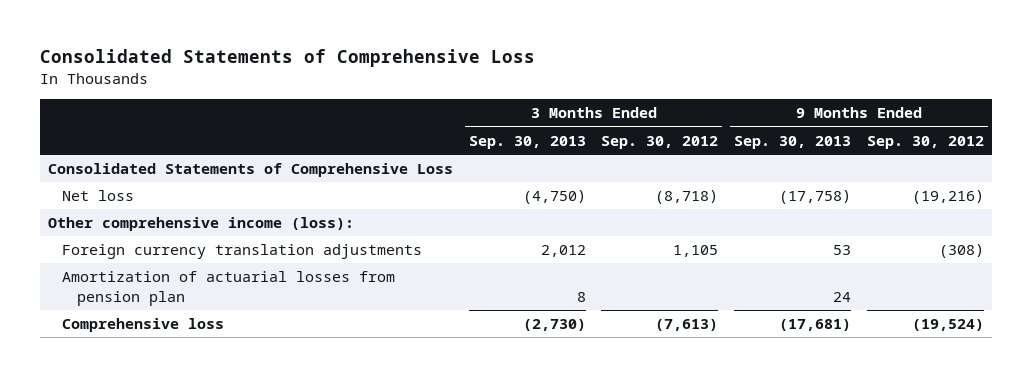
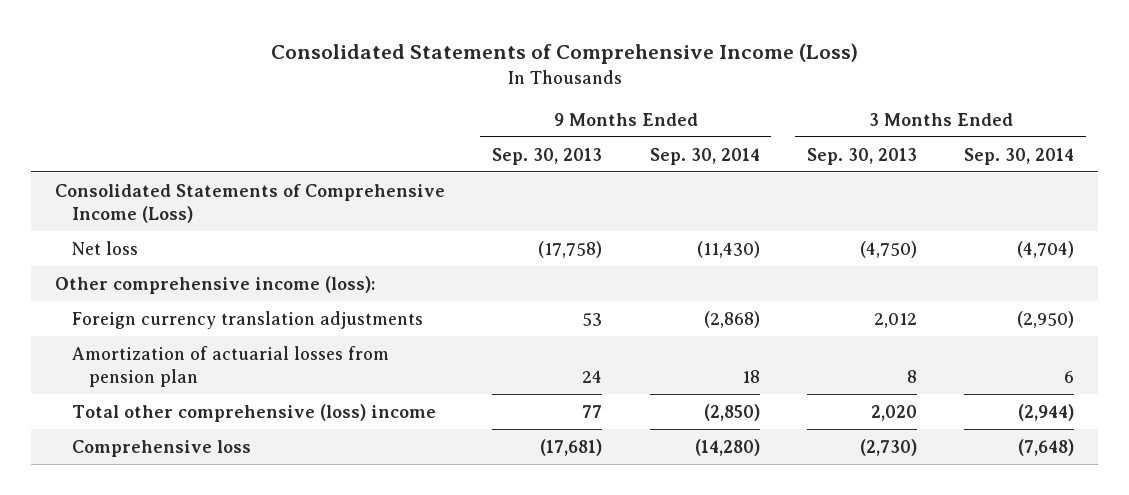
[39,49,535,68] Consolidated Statements of Comprehensive Loss -> [270,43,858,65] Consolidated Statements of Comprehensive Income (Loss)
[601,135,719,149] Sep. 30, 2012 -> none
[867,135,985,149] Sep. 30, 2012 -> none
none -> [649,147,760,165] Sep. 30, 2014
none -> [964,147,1075,165] Sep. 30, 2014
[47,163,453,178] Consolidated Statements of Comprehensive Loss -> [54,183,445,223] Consolidated Statements of Comprehensive Income (Loss)
none -> [71,403,436,422] Total other comprehensive (loss) income

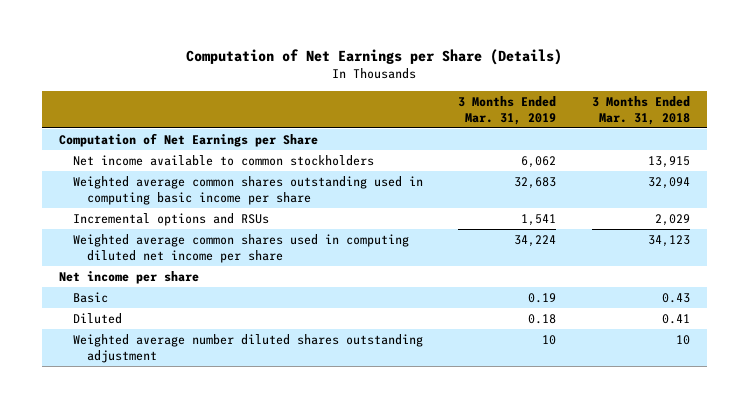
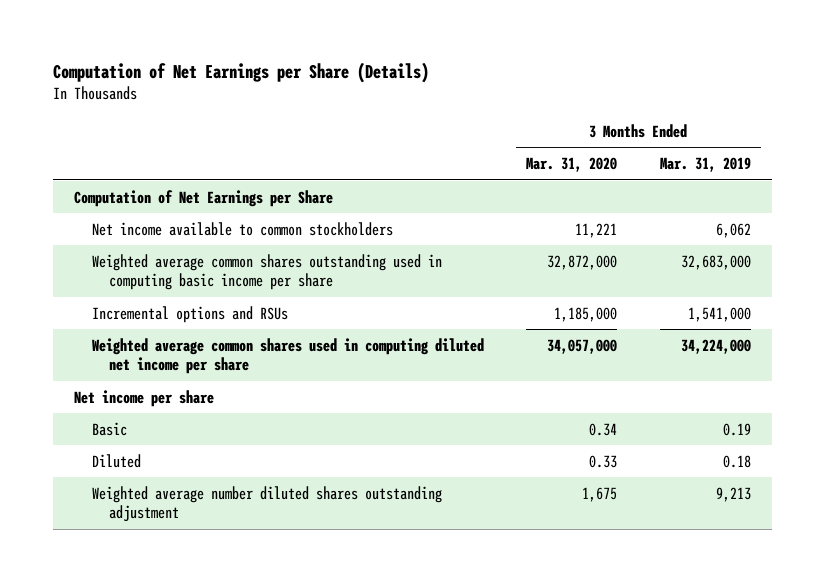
[591,95,690,125] 3 Months Ended Mar. 31, 2018 -> none
none -> [526,157,618,173] Mar. 31, 2020
[514,176,557,189] 32,683 -> [680,254,751,270] 32,683,000
[521,213,557,226] 1,541 -> [687,306,751,322] 1,541,000
[514,234,557,247] 34,224 -> [680,338,751,354] 34,224,000
[542,334,557,345] 10 -> [715,486,751,502] 9,213

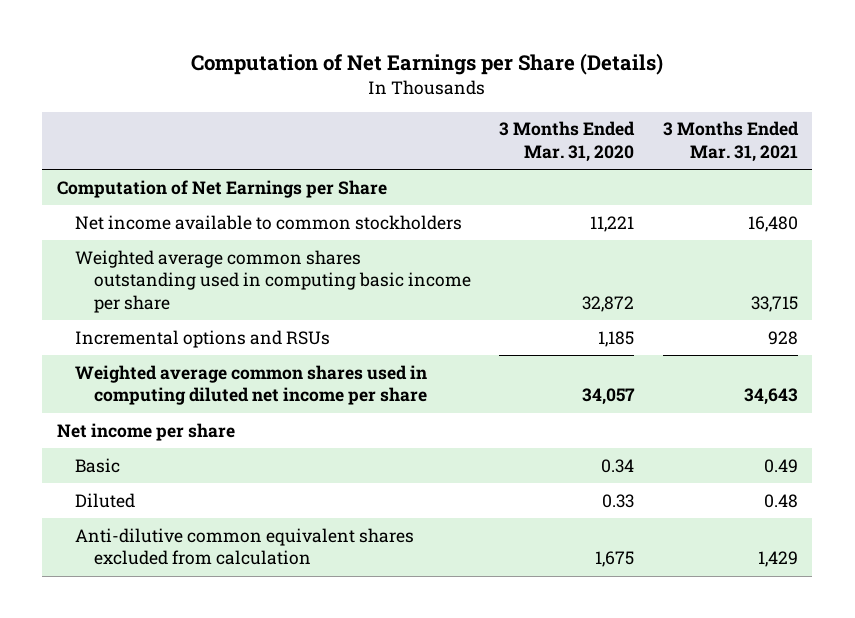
[659,157,751,173] Mar. 31, 2019 -> none
none -> [663,121,800,162] 3 Months Ended Mar. 31, 2021
[547,254,618,270] 32,872,000 -> [582,295,635,312] 32,872
[554,306,618,322] 1,185,000 -> [598,330,635,347] 1,185
[547,338,618,354] 34,057,000 -> [582,388,636,406] 34,057
[91,485,442,523] Weighted average number diluted shares outstanding adjustment -> [75,527,415,566] Anti-dilutive common equivalent shares excluded from calculation

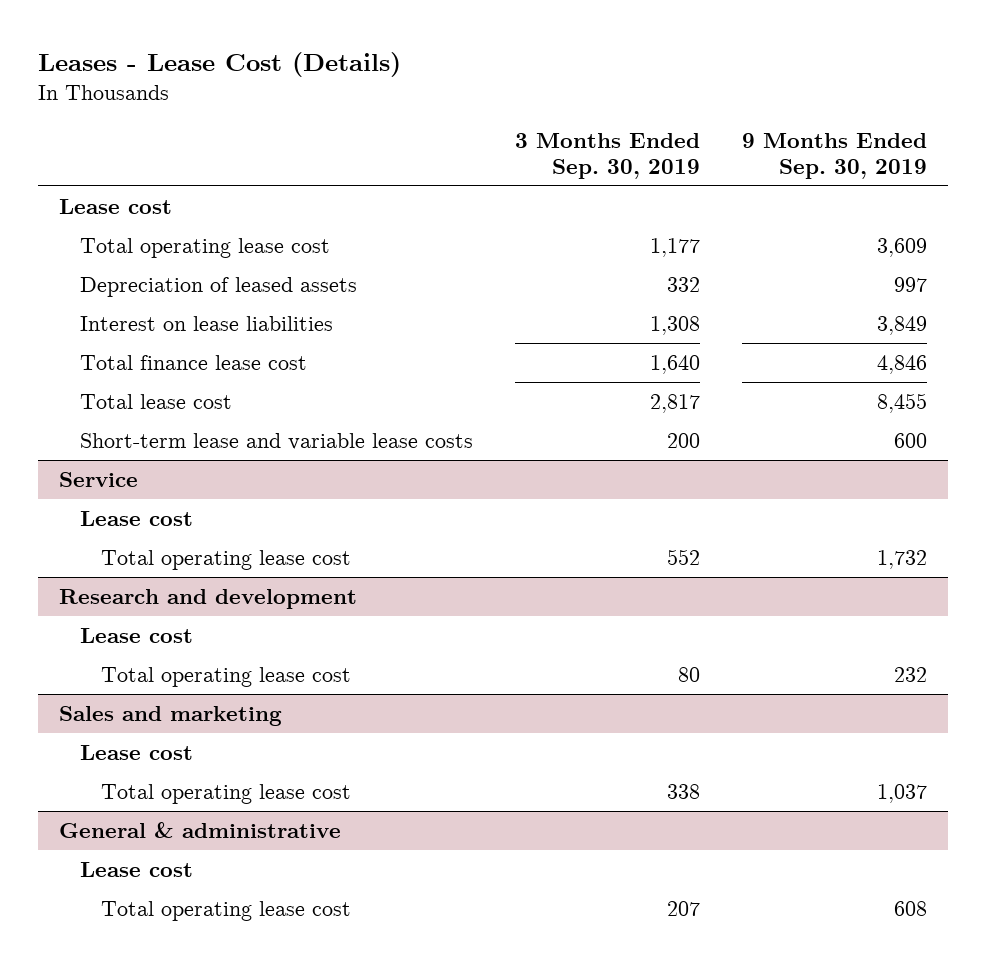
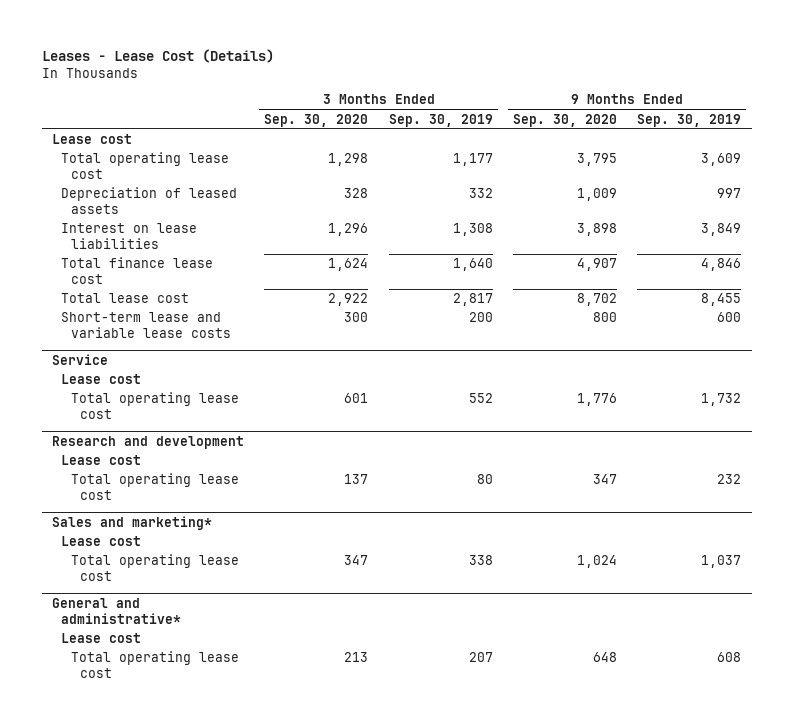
none -> [264,113,369,127] Sep. 30, 2020
none -> [513,113,618,127] Sep. 30, 2020
[59,705,283,726] Sales and marketing -> [52,516,213,531] Sales and marketing*
[59,821,342,838] General & administrative -> [52,598,182,624] General and administrative*

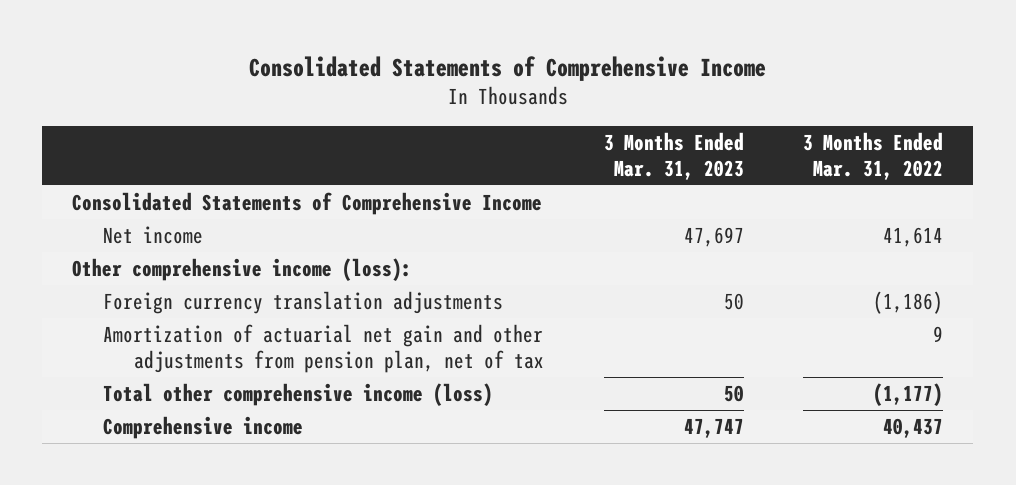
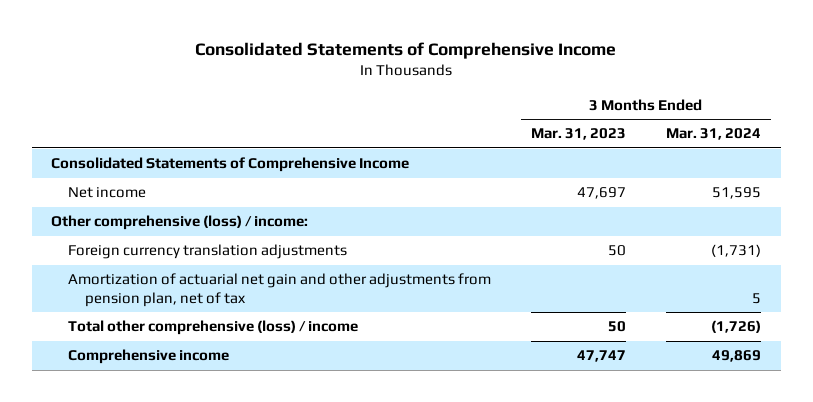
[803,131,944,180] 3 Months Ended Mar. 31, 2022 -> none
none -> [666,128,762,141] Mar. 31, 2024
[72,258,413,282] Other comprehensive income (loss): -> [51,215,309,231] Other comprehensive (loss) / income:
[102,383,493,407] Total other comprehensive income (loss) -> [68,320,359,336] Total other comprehensive (loss) / income

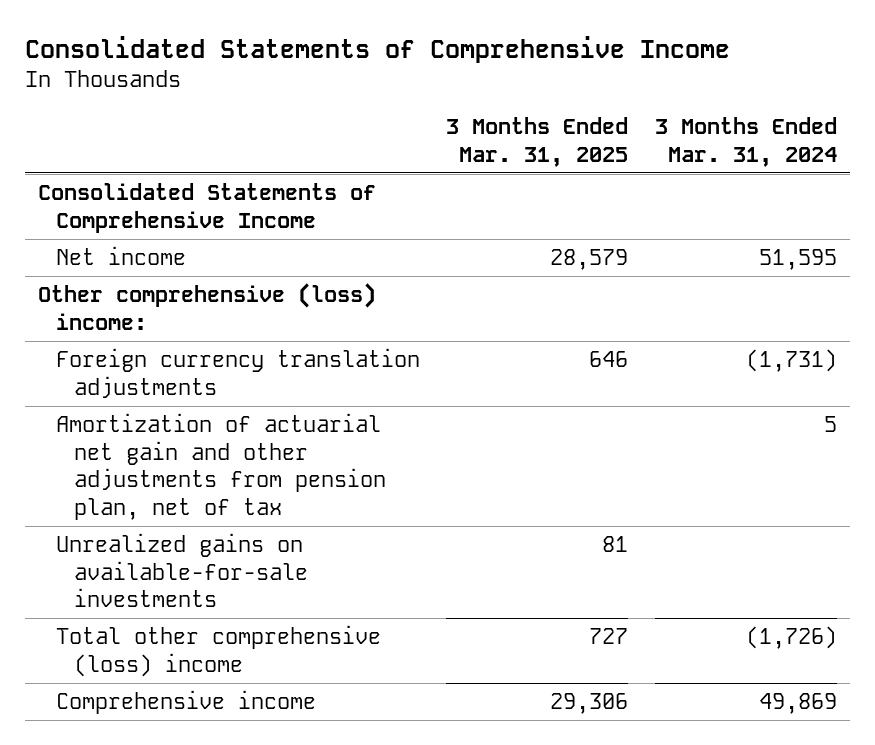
[531,128,627,141] Mar. 31, 2023 -> none
none -> [446,117,629,167] 3 Months Ended Mar. 31, 2025
[51,215,309,231] Other comprehensive (loss) / income: -> [37,283,376,330] Other comprehensive (loss) income:
none -> [56,533,309,608] Unrealized gains on available-for-sale investments
[68,320,359,336] Total other comprehensive (loss) / income -> [56,625,382,677] Total other comprehensive (loss) income

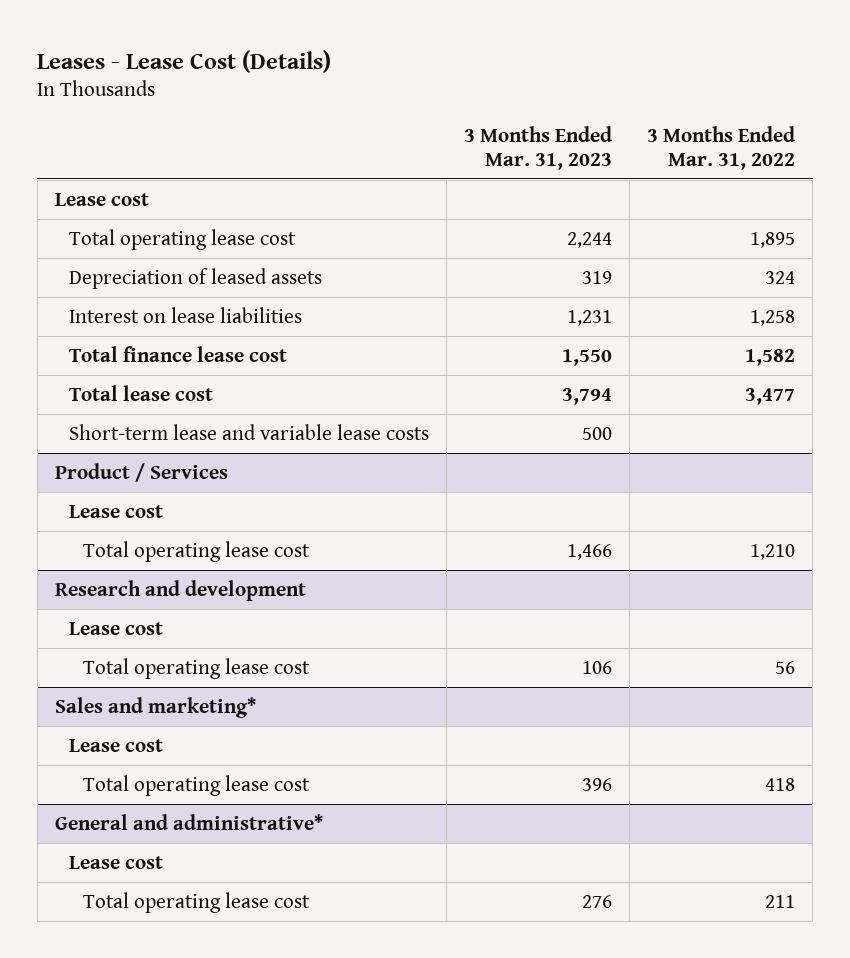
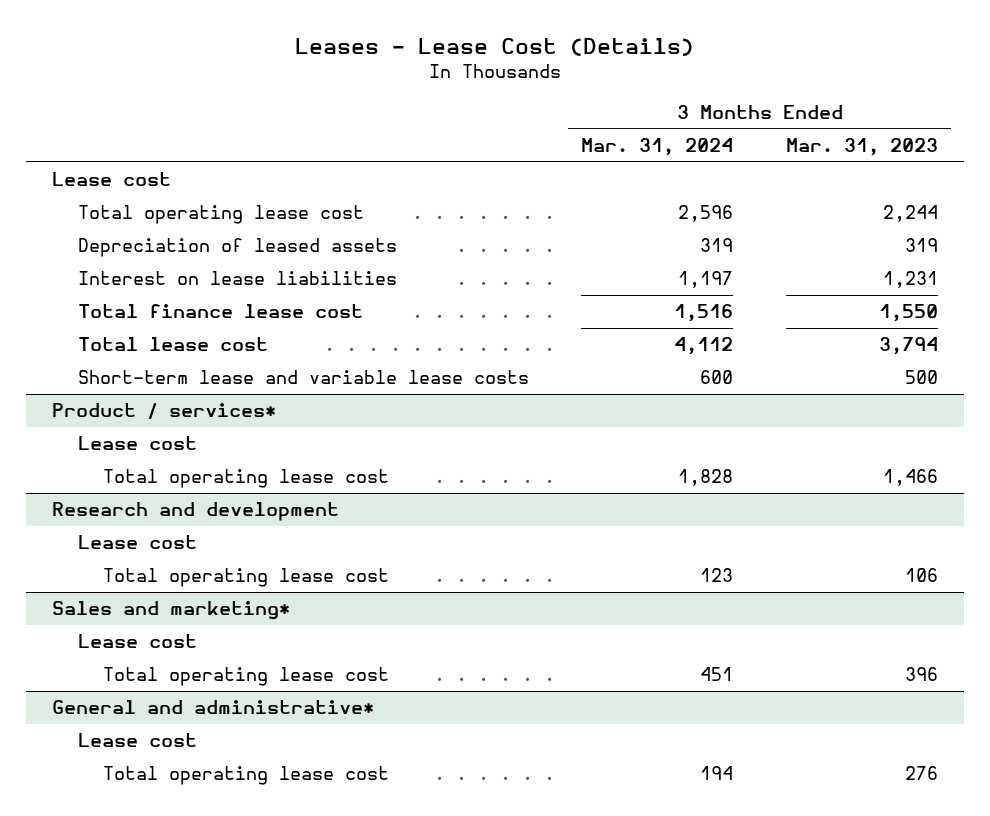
[647,126,796,170] 3 Months Ended Mar. 31, 2022 -> none
none -> [581,137,734,156] Mar. 31, 2024
[54,462,228,482] Product / Services -> [52,403,277,420] Product / services*

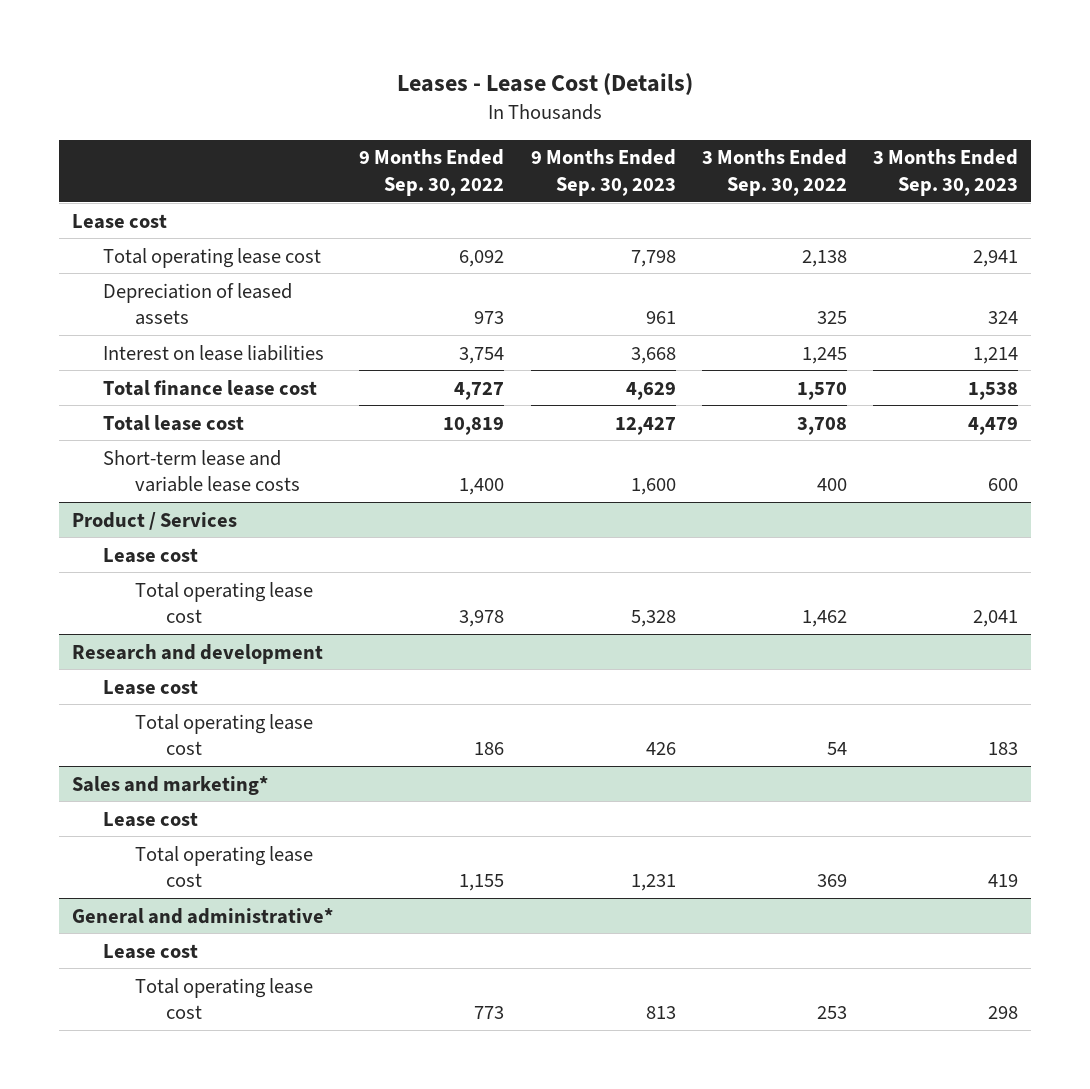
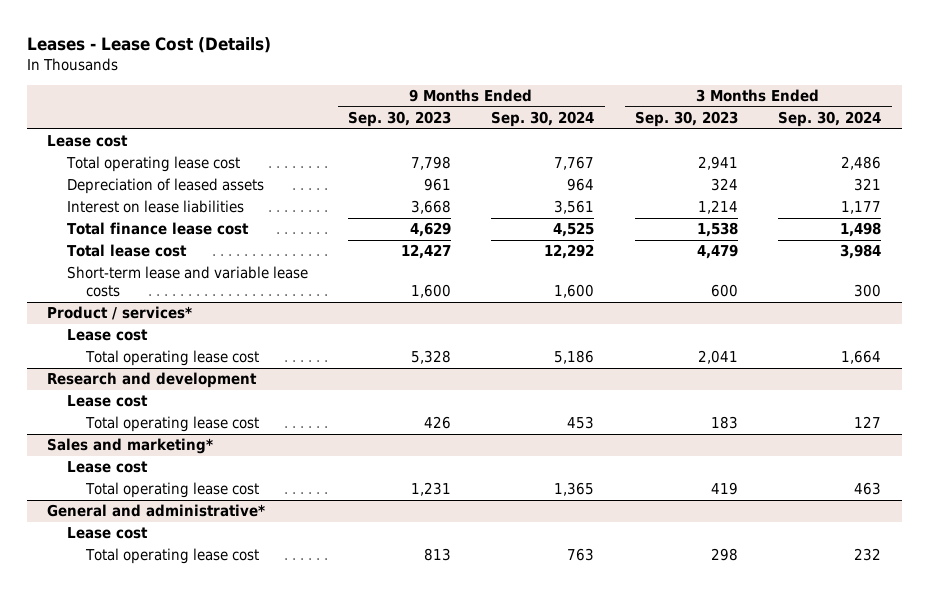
[359,149,505,196] 9 Months Ended Sep. 30, 2022 -> none
[701,149,847,196] 3 Months Ended Sep. 30, 2022 -> none
none -> [491,111,595,128] Sep. 30, 2024
none -> [778,111,882,128] Sep. 30, 2024
[72,511,238,530] Product / Services -> [47,306,193,321] Product / services*

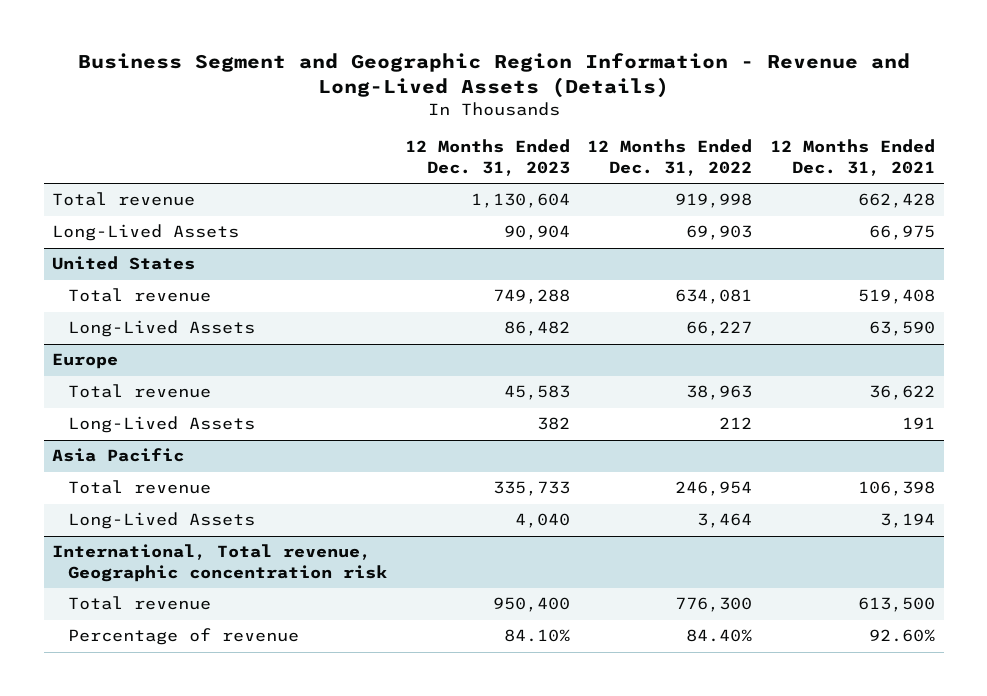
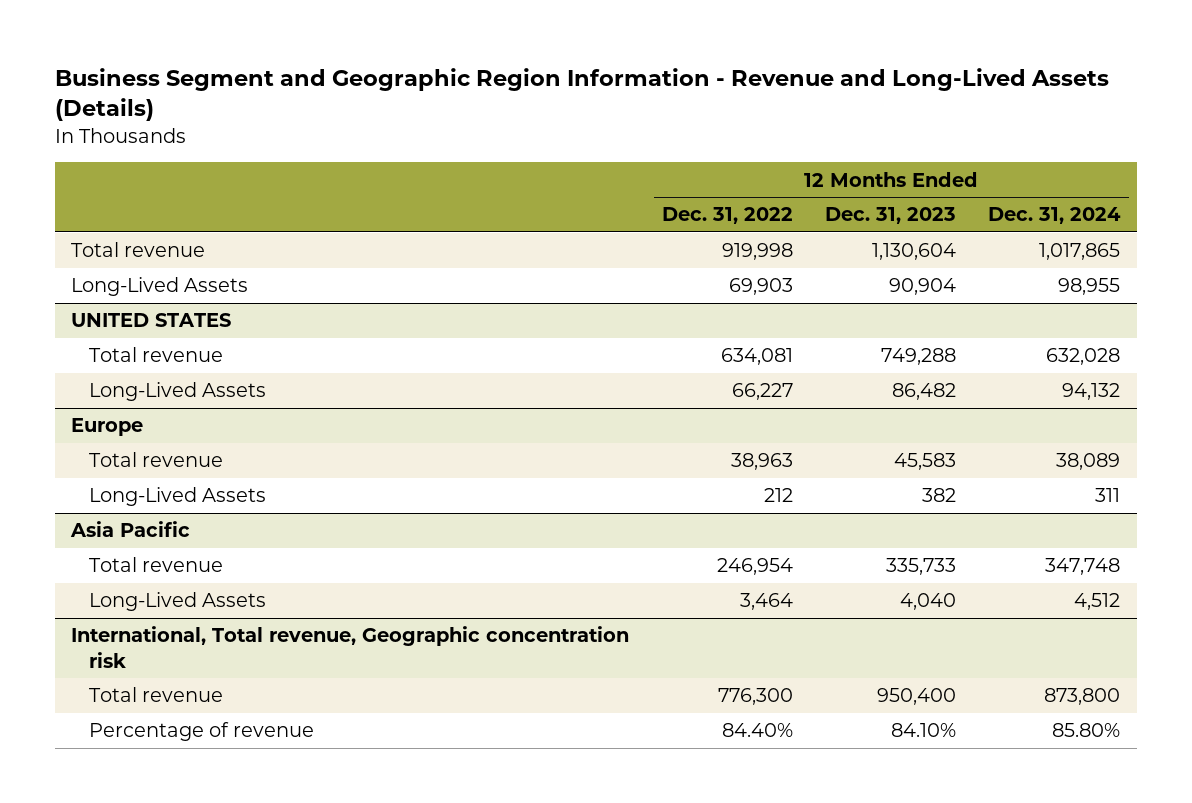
[769,139,935,176] 12 Months Ended Dec. 31, 2021 -> none
none -> [988,207,1122,225] Dec. 31, 2024
[52,256,196,271] United States -> [71,313,232,328] UNITED STATES

